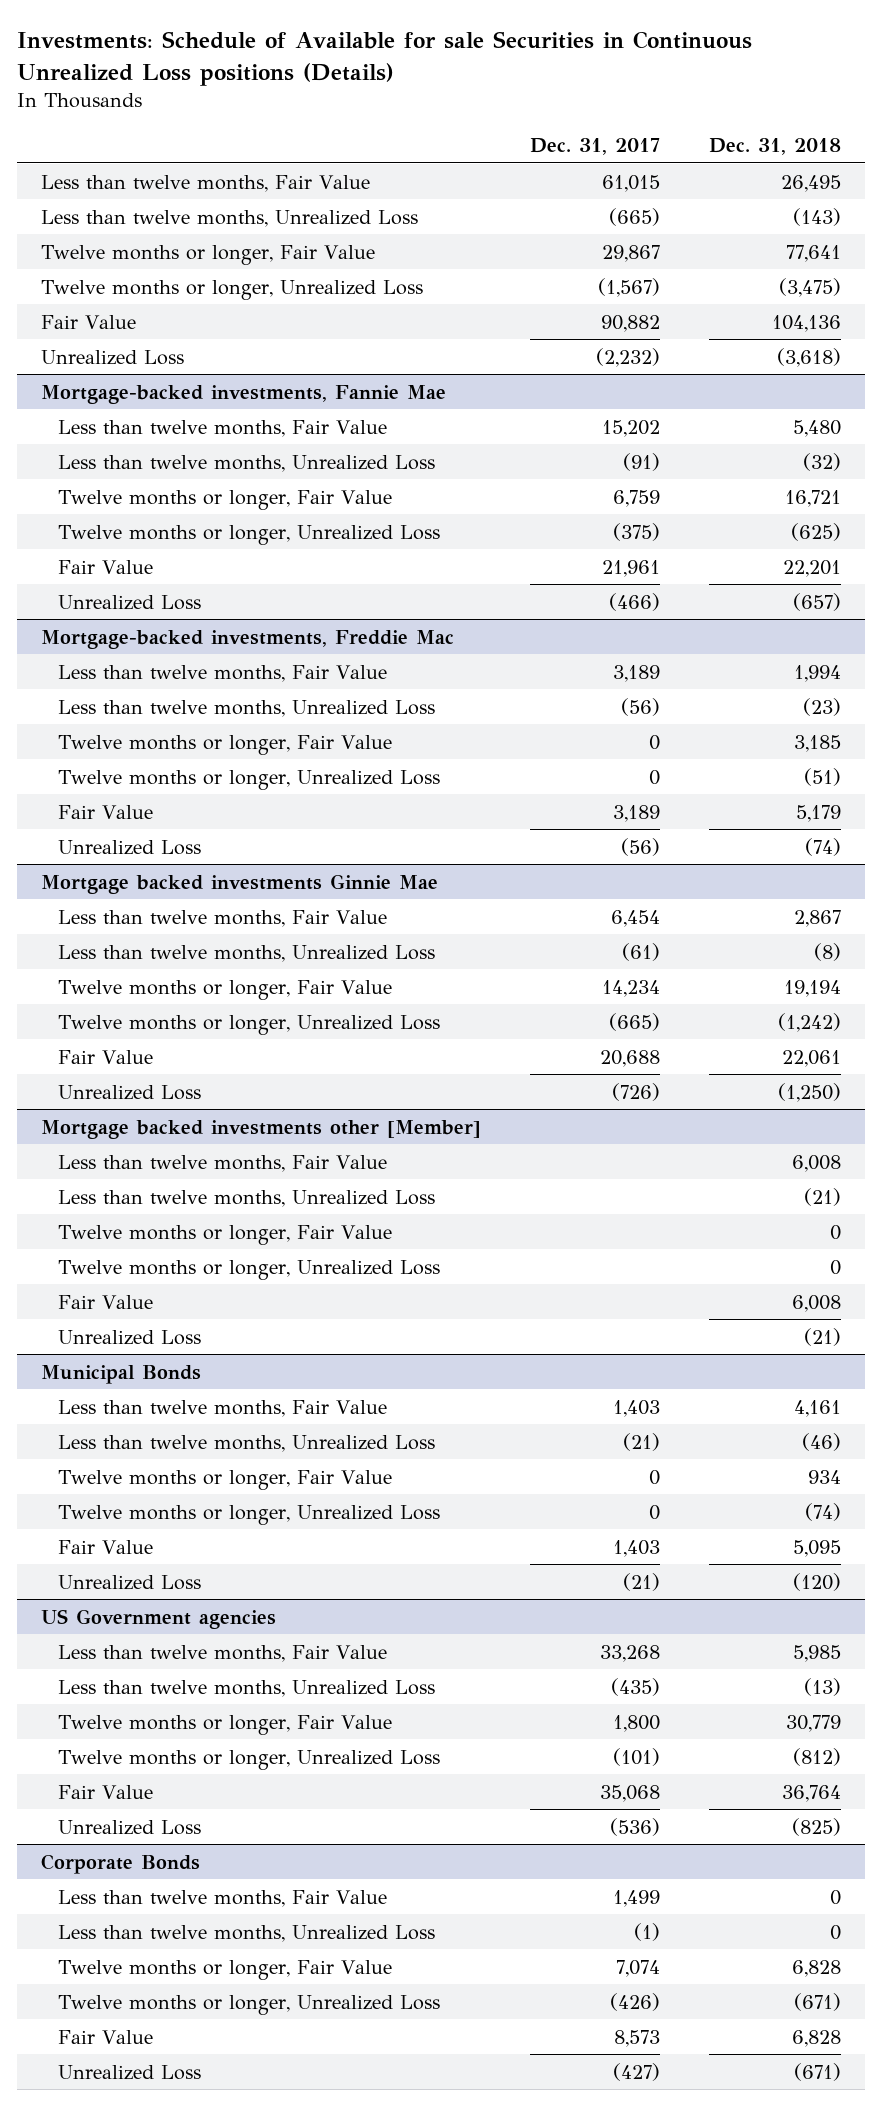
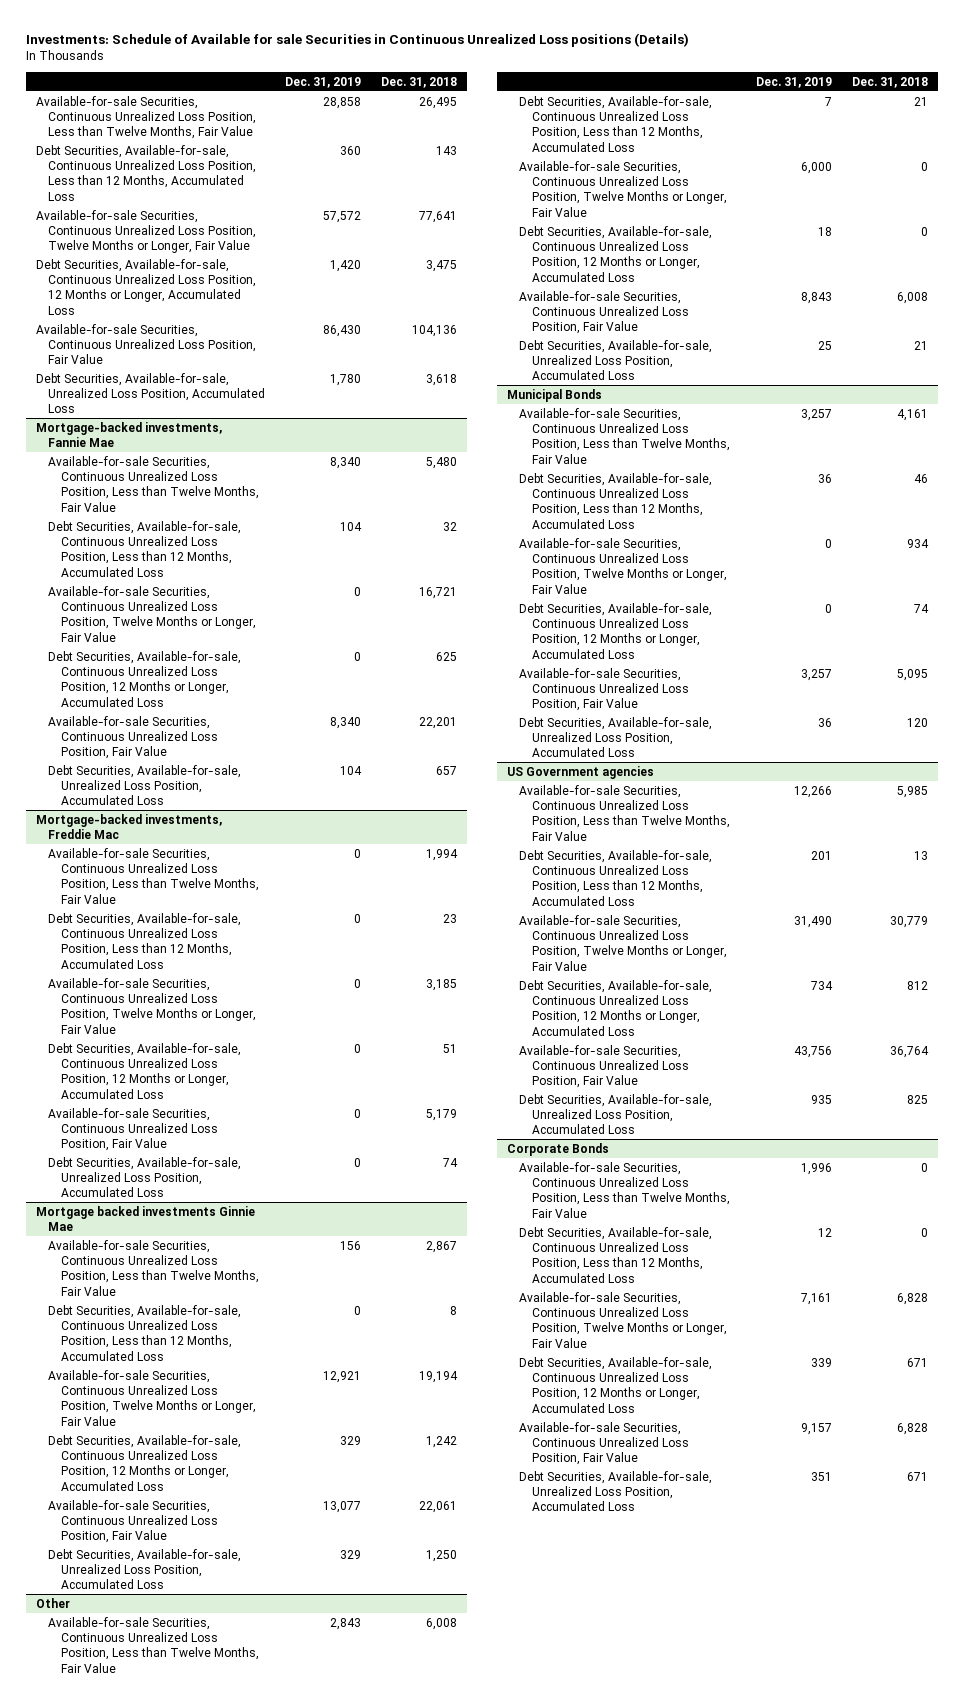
[529,137,660,155] Dec. 31, 2017 -> none
none -> [285,76,362,88] Dec. 31, 2019
[41,174,371,192] Less than twelve months, Fair Value -> [35,95,257,140] Available-for-sale Securities, Continuous Unrealized Loss Position, Less than Twelve Months, Fair Value
[41,209,419,227] Less than twelve months, Unrealized Loss -> [35,144,257,201] Debt Securities, Available-for-sale, Continuous Unrealized Loss Position, Less than 12 Months, Accumulated Loss
[792,207,841,226] (143) -> [436,145,458,155] 143
[41,244,376,265] Twelve months or longer, Fair Value -> [35,209,257,254] Available-for-sale Securities, Continuous Unrealized Loss Position, Twelve Months or Longer, Fair Value
[41,279,424,300] Twelve months or longer, Unrealized Loss -> [35,258,257,315] Debt Securities, Available-for-sale, Continuous Unrealized Loss Position, 12 Months or Longer, Accumulated Loss
[778,277,841,297] (3,475) -> [426,259,458,272] 3,475
[41,314,137,329] Fair Value -> [35,323,257,365] Available-for-sale Securities, Continuous Unrealized Loss Position, Fair Value
[41,349,185,365] Unrealized Loss -> [35,372,266,414] Debt Securities, Available-for-sale, Unrealized Loss Position, Accumulated Loss
[776,347,841,367] (3,618) -> [426,373,458,386] 3,618
[57,419,387,437] Less than twelve months, Fair Value -> [48,455,260,512] Available-for-sale Securities, Continuous Unrealized Loss Position, Less than Twelve Months, Fair Value
[57,454,435,472] Less than twelve months, Unrealized Loss -> [48,520,242,577] Debt Securities, Available-for-sale, Continuous Unrealized Loss Position, Less than 12 Months, Accumulated Loss
[802,452,841,471] (32) -> [443,521,458,531] 32
[57,489,392,510] Twelve months or longer, Fair Value -> [48,585,257,642] Available-for-sale Securities, Continuous Unrealized Loss Position, Twelve Months or Longer, Fair Value
[57,524,440,545] Twelve months or longer, Unrealized Loss -> [48,650,242,707] Debt Securities, Available-for-sale, Continuous Unrealized Loss Position, 12 Months or Longer, Accumulated Loss
[790,522,841,541] (625) -> [436,651,458,661] 625
[57,559,153,574] Fair Value -> [48,715,219,760] Available-for-sale Securities, Continuous Unrealized Loss Position, Fair Value
[57,594,201,610] Unrealized Loss -> [48,764,242,806] Debt Securities, Available-for-sale, Unrealized Loss Position, Accumulated Loss
[792,592,841,611] (657) -> [436,765,458,775] 657
[57,664,387,682] Less than twelve months, Fair Value -> [48,847,260,904] Available-for-sale Securities, Continuous Unrealized Loss Position, Less than Twelve Months, Fair Value
[57,699,435,717] Less than twelve months, Unrealized Loss -> [48,912,242,969] Debt Securities, Available-for-sale, Continuous Unrealized Loss Position, Less than 12 Months, Accumulated Loss
[802,697,841,716] (23) -> [443,913,458,923] 23
[57,734,392,755] Twelve months or longer, Fair Value -> [48,977,257,1034] Available-for-sale Securities, Continuous Unrealized Loss Position, Twelve Months or Longer, Fair Value
[57,769,440,790] Twelve months or longer, Unrealized Loss -> [48,1042,242,1099] Debt Securities, Available-for-sale, Continuous Unrealized Loss Position, 12 Months or Longer, Accumulated Loss
[803,767,841,786] (51) -> [443,1043,458,1053] 51
[57,804,153,819] Fair Value -> [48,1107,219,1152] Available-for-sale Securities, Continuous Unrealized Loss Position, Fair Value
[57,839,201,855] Unrealized Loss -> [48,1156,242,1198] Debt Securities, Available-for-sale, Unrealized Loss Position, Accumulated Loss
[804,837,841,856] (74) -> [443,1157,459,1167] 74
[57,909,387,927] Less than twelve months, Fair Value -> [48,1239,260,1296] Available-for-sale Securities, Continuous Unrealized Loss Position, Less than Twelve Months, Fair Value
[57,944,435,962] Less than twelve months, Unrealized Loss -> [48,1304,242,1361] Debt Securities, Available-for-sale, Continuous Unrealized Loss Position, Less than 12 Months, Accumulated Loss
[813,942,841,961] (8) -> [450,1305,458,1315] 8
[57,979,392,1000] Twelve months or longer, Fair Value -> [48,1369,257,1426] Available-for-sale Securities, Continuous Unrealized Loss Position, Twelve Months or Longer, Fair Value
[57,1014,440,1035] Twelve months or longer, Unrealized Loss -> [48,1434,242,1491] Debt Securities, Available-for-sale, Continuous Unrealized Loss Position, 12 Months or Longer, Accumulated Loss
[777,1012,841,1032] (1,242) -> [426,1435,458,1448] 1,242
[57,1049,153,1064] Fair Value -> [48,1499,219,1544] Available-for-sale Securities, Continuous Unrealized Loss Position, Fair Value
[57,1084,201,1100] Unrealized Loss -> [48,1548,242,1590] Debt Securities, Available-for-sale, Unrealized Loss Position, Accumulated Loss
[777,1082,841,1102] (1,250) -> [426,1549,458,1562] 1,250
[41,1119,482,1139] Mortgage backed investments other [Member] -> [35,1597,70,1608] Other
[57,1154,387,1172] Less than twelve months, Fair Value -> [48,1616,260,1673] Available-for-sale Securities, Continuous Unrealized Loss Position, Less than Twelve Months, Fair Value
[57,1189,435,1207] Less than twelve months, Unrealized Loss -> [519,95,713,152] Debt Securities, Available-for-sale, Continuous Unrealized Loss Position, Less than 12 Months, Accumulated Loss
[803,1187,841,1206] (21) -> [914,96,929,106] 21
[57,1224,392,1245] Twelve months or longer, Fair Value -> [519,160,728,217] Available-for-sale Securities, Continuous Unrealized Loss Position, Twelve Months or Longer, Fair Value
[57,1259,440,1280] Twelve months or longer, Unrealized Loss -> [519,225,713,282] Debt Securities, Available-for-sale, Continuous Unrealized Loss Position, 12 Months or Longer, Accumulated Loss
[57,1294,153,1309] Fair Value -> [519,290,690,335] Available-for-sale Securities, Continuous Unrealized Loss Position, Fair Value
[57,1329,201,1345] Unrealized Loss -> [519,339,713,381] Debt Securities, Available-for-sale, Unrealized Loss Position, Accumulated Loss
[803,1327,841,1346] (21) -> [914,340,929,350] 21
[57,1399,387,1417] Less than twelve months, Fair Value -> [519,407,731,464] Available-for-sale Securities, Continuous Unrealized Loss Position, Less than Twelve Months, Fair Value
[57,1434,435,1452] Less than twelve months, Unrealized Loss -> [519,472,713,529] Debt Securities, Available-for-sale, Continuous Unrealized Loss Position, Less than 12 Months, Accumulated Loss
[801,1432,841,1451] (46) -> [914,473,929,483] 46
[57,1469,392,1490] Twelve months or longer, Fair Value -> [519,537,728,594] Available-for-sale Securities, Continuous Unrealized Loss Position, Twelve Months or Longer, Fair Value
[57,1504,440,1525] Twelve months or longer, Unrealized Loss -> [519,602,713,659] Debt Securities, Available-for-sale, Continuous Unrealized Loss Position, 12 Months or Longer, Accumulated Loss
[804,1502,841,1521] (74) -> [914,603,930,613] 74
[57,1539,153,1554] Fair Value -> [519,667,690,712] Available-for-sale Securities, Continuous Unrealized Loss Position, Fair Value
[57,1574,201,1590] Unrealized Loss -> [519,716,713,758] Debt Securities, Available-for-sale, Unrealized Loss Position, Accumulated Loss
[792,1572,841,1591] (120) -> [907,717,929,727] 120
[57,1644,387,1662] Less than twelve months, Fair Value -> [519,784,731,841] Available-for-sale Securities, Continuous Unrealized Loss Position, Less than Twelve Months, Fair Value
[57,1679,435,1697] Less than twelve months, Unrealized Loss -> [519,849,713,906] Debt Securities, Available-for-sale, Continuous Unrealized Loss Position, Less than 12 Months, Accumulated Loss
[803,1677,841,1696] (13) -> [914,850,929,860] 13
[57,1714,392,1735] Twelve months or longer, Fair Value -> [519,914,728,971] Available-for-sale Securities, Continuous Unrealized Loss Position, Twelve Months or Longer, Fair Value
[57,1749,440,1770] Twelve months or longer, Unrealized Loss -> [519,979,713,1036] Debt Securities, Available-for-sale, Continuous Unrealized Loss Position, 12 Months or Longer, Accumulated Loss
[792,1747,841,1766] (812) -> [907,980,929,990] 812
[57,1784,153,1799] Fair Value -> [519,1044,690,1089] Available-for-sale Securities, Continuous Unrealized Loss Position, Fair Value
[57,1819,201,1835] Unrealized Loss -> [519,1093,713,1135] Debt Securities, Available-for-sale, Unrealized Loss Position, Accumulated Loss
[791,1817,841,1836] (825) -> [907,1094,929,1104] 825
[57,1889,387,1907] Less than twelve months, Fair Value -> [519,1161,731,1218] Available-for-sale Securities, Continuous Unrealized Loss Position, Less than Twelve Months, Fair Value
[57,1924,435,1942] Less than twelve months, Unrealized Loss -> [519,1226,713,1283] Debt Securities, Available-for-sale, Continuous Unrealized Loss Position, Less than 12 Months, Accumulated Loss
[57,1959,392,1980] Twelve months or longer, Fair Value -> [519,1291,728,1348] Available-for-sale Securities, Continuous Unrealized Loss Position, Twelve Months or Longer, Fair Value
[57,1994,440,2015] Twelve months or longer, Unrealized Loss -> [519,1356,713,1413] Debt Securities, Available-for-sale, Continuous Unrealized Loss Position, 12 Months or Longer, Accumulated Loss
[793,1992,841,2011] (671) -> [907,1357,929,1367] 671
[57,2029,153,2044] Fair Value -> [519,1421,690,1466] Available-for-sale Securities, Continuous Unrealized Loss Position, Fair Value
[57,2064,201,2080] Unrealized Loss -> [519,1470,713,1512] Debt Securities, Available-for-sale, Unrealized Loss Position, Accumulated Loss
[793,2062,841,2081] (671) -> [907,1471,929,1481] 671

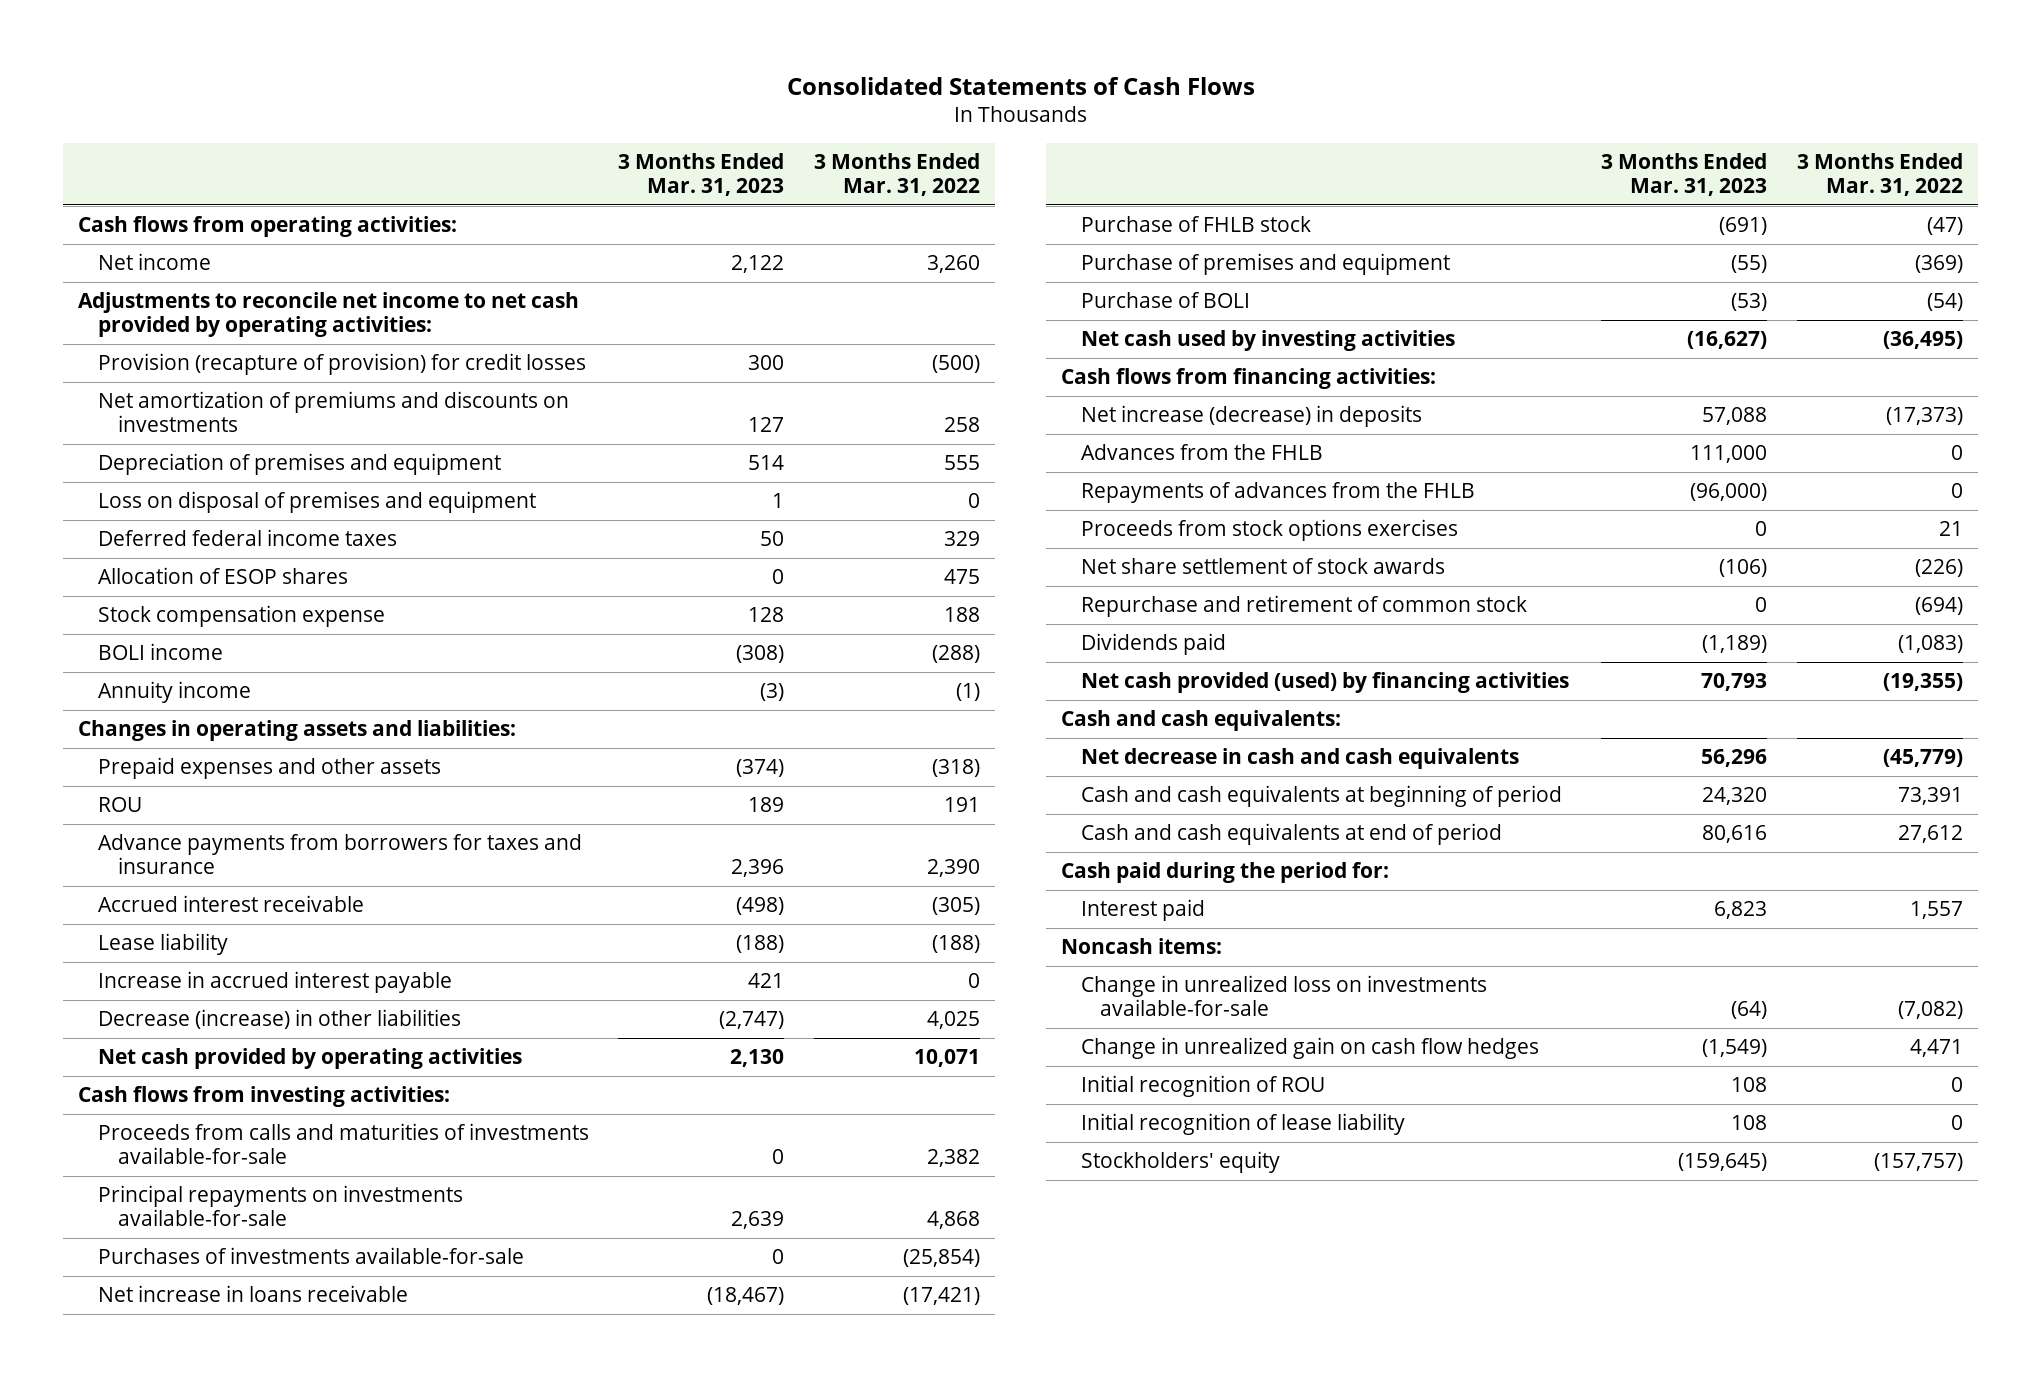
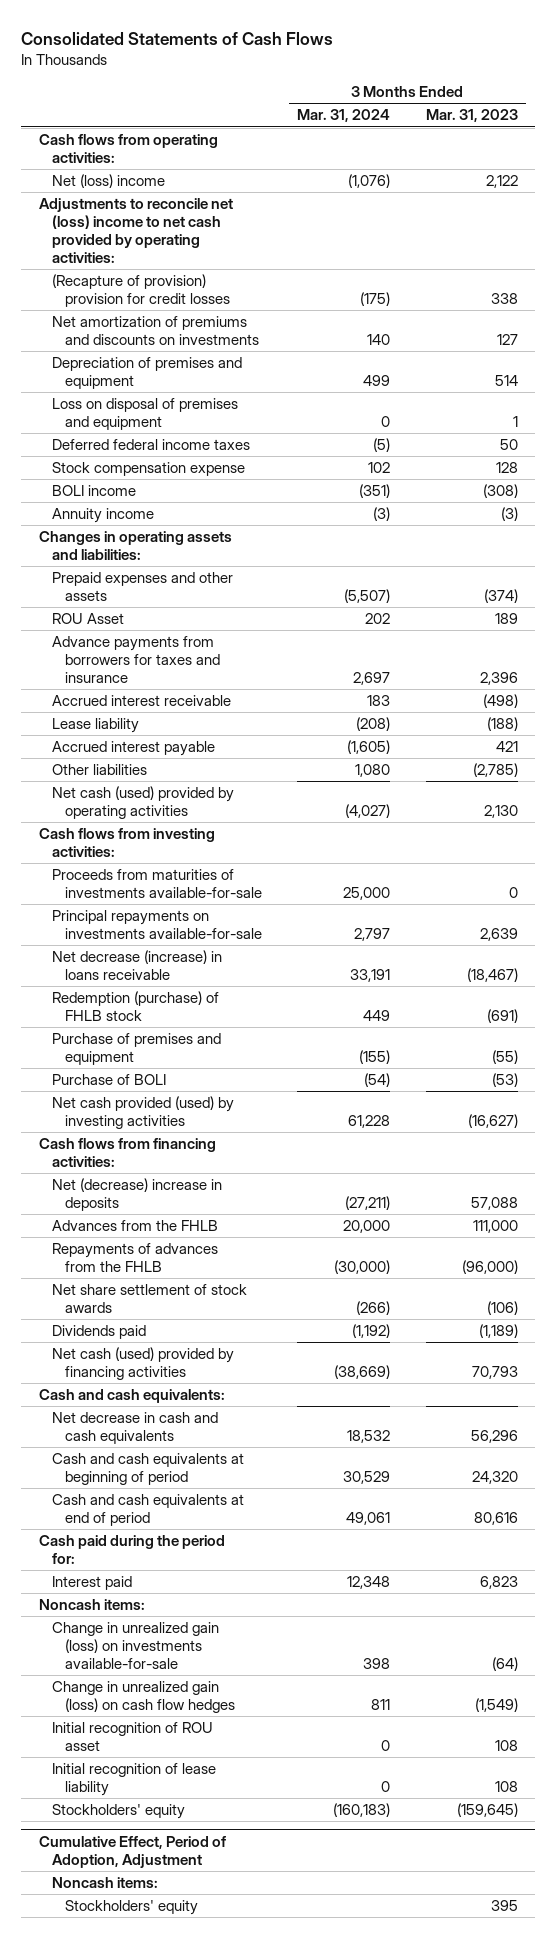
[814,152,981,196] 3 Months Ended Mar. 31, 2022 -> none
none -> [297,109,391,123] Mar. 31, 2024
[97,253,211,271] Net income -> [52,174,166,189] Net (loss) income
[78,292,580,338] Adjustments to reconcile net income to net cash provided by operating activities: -> [39,198,234,264] Adjustments to reconcile net (loss) income to net cash provided by operating activities:
[97,353,586,376] Provision (recapture of provision) for credit losses -> [52,274,231,308] (Recapture of provision) provision for credit losses
[748,355,785,371] 300 -> [490,293,518,305] 338
[97,567,348,585] Allocation of ESOP shares -> none
[97,797,142,813] ROU -> [52,613,125,625] ROU Asset
[97,971,452,994] Increase in accrued interest payable -> [52,741,216,757] Accrued interest payable
[97,1009,461,1030] Decrease (increase) in other liabilities -> [52,764,148,776] Other liabilities
[719,1011,785,1030] (2,747) -> [472,763,518,778] (2,785)
[97,1048,522,1070] Net cash provided by operating activities -> [52,786,235,820] Net cash (used) provided by operating activities
[97,1123,589,1165] Proceeds from calls and maturities of investments available-for-sale -> [52,869,263,899] Proceeds from maturities of investments available-for-sale
[97,1247,524,1265] Purchases of investments available-for-sale -> none
[97,1285,408,1303] Net increase in loans receivable -> [52,950,223,981] Net decrease (increase) in loans receivable
[1080,216,1311,233] Purchase of FHLB stock -> [52,991,220,1022] Redemption (purchase) of FHLB stock
[1080,330,1455,352] Net cash used by investing activities -> [52,1096,235,1130] Net cash provided (used) by investing activities
[1080,405,1422,428] Net increase (decrease) in deposits -> [52,1178,223,1212] Net (decrease) increase in deposits
[1080,519,1458,542] Proceeds from stock options exercises -> none
[1080,595,1527,618] Repurchase and retirement of common stock -> none
[1080,672,1569,694] Net cash provided (used) by financing activities -> [52,1347,235,1381] Net cash (used) provided by financing activities
[1080,975,1487,1017] Change in unrealized loss on investments available-for-sale -> [52,1622,220,1670] Change in unrealized gain (loss) on investments available-for-sale
[1080,1037,1539,1060] Change in unrealized gain on cash flow hedges -> [52,1681,236,1714] Change in unrealized gain (loss) on cash flow hedges
[1080,1075,1325,1098] Initial recognition of ROU -> [52,1722,214,1752] Initial recognition of ROU asset
none -> [39,1836,227,1869] Cumulative Effect, Period of Adoption, Adjustment
none -> [52,1877,159,1889] Noncash items:
none -> [65,1900,199,1916] Stockholders' equity

